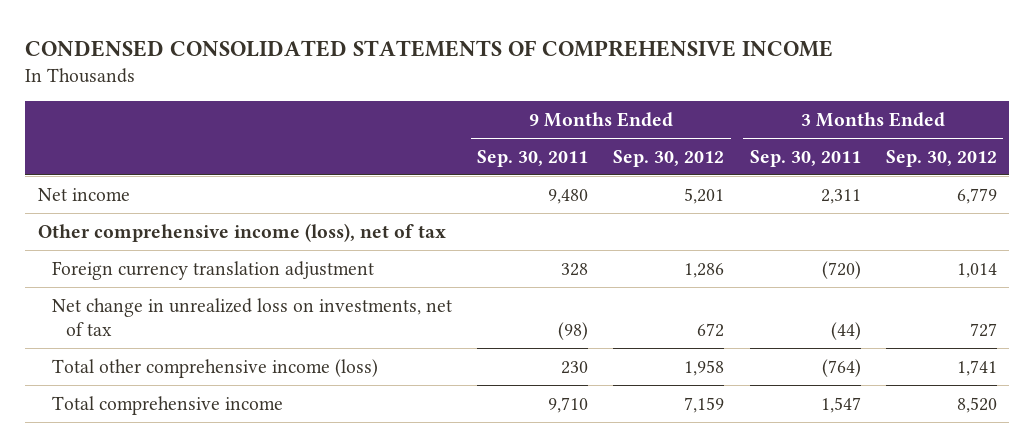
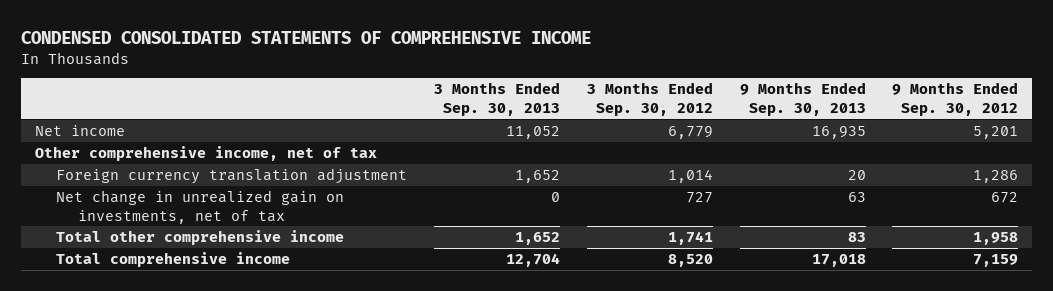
[477,149,589,167] Sep. 30, 2011 -> none
[749,149,861,167] Sep. 30, 2011 -> none
none -> [434,82,561,116] 3 Months Ended Sep. 30, 2013
none -> [739,82,866,116] 9 Months Ended Sep. 30, 2013
[37,222,446,242] Other comprehensive income (loss), net of tax -> [34,146,377,162] Other comprehensive income, net of tax
[51,297,452,337] Net change in unrealized loss on investments, net of tax -> [56,190,345,224] Net change in unrealized gain on investments, net of tax
[51,358,378,378] Total other comprehensive income (loss) -> [56,230,345,246] Total other comprehensive income

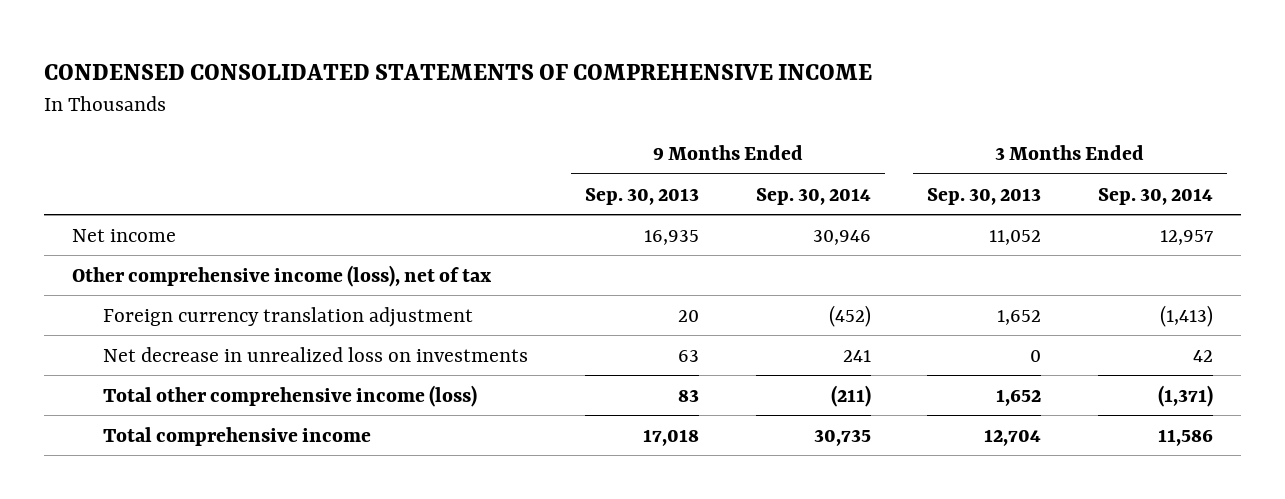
[586,82,713,116] 3 Months Ended Sep. 30, 2012 -> none
[892,82,1019,116] 9 Months Ended Sep. 30, 2012 -> none
none -> [755,187,871,205] Sep. 30, 2014
none -> [1098,187,1214,205] Sep. 30, 2014
[34,146,377,162] Other comprehensive income, net of tax -> [72,264,493,287] Other comprehensive income (loss), net of tax
[56,190,345,224] Net change in unrealized gain on investments, net of tax -> [103,346,529,362] Net decrease in unrealized loss on investments
[56,230,345,246] Total other comprehensive income -> [103,384,478,407] Total other comprehensive income (loss)

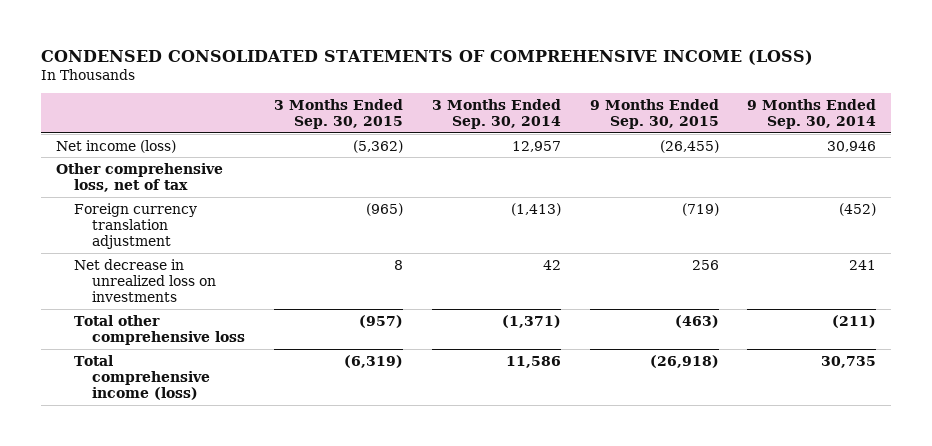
[44,63,873,80] CONDENSED CONSOLIDATED STATEMENTS OF COMPREHENSIVE INCOME -> [41,49,814,65] CONDENSED CONSOLIDATED STATEMENTS OF COMPREHENSIVE INCOME (LOSS)
[585,187,700,205] Sep. 30, 2013 -> none
[927,187,1042,205] Sep. 30, 2013 -> none
none -> [273,98,403,129] 3 Months Ended Sep. 30, 2015
none -> [589,98,719,129] 9 Months Ended Sep. 30, 2015
[72,228,177,242] Net income -> [55,139,176,153] Net income (loss)
[72,264,493,287] Other comprehensive income (loss), net of tax -> [55,162,223,192] Other comprehensive loss, net of tax
[103,384,478,407] Total other comprehensive income (loss) -> [73,314,246,345] Total other comprehensive loss
[103,426,372,446] Total comprehensive income -> [73,354,211,400] Total comprehensive income (loss)

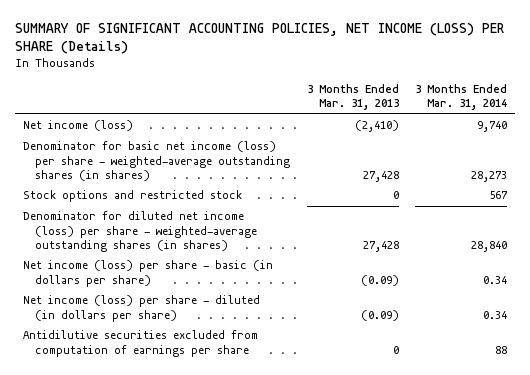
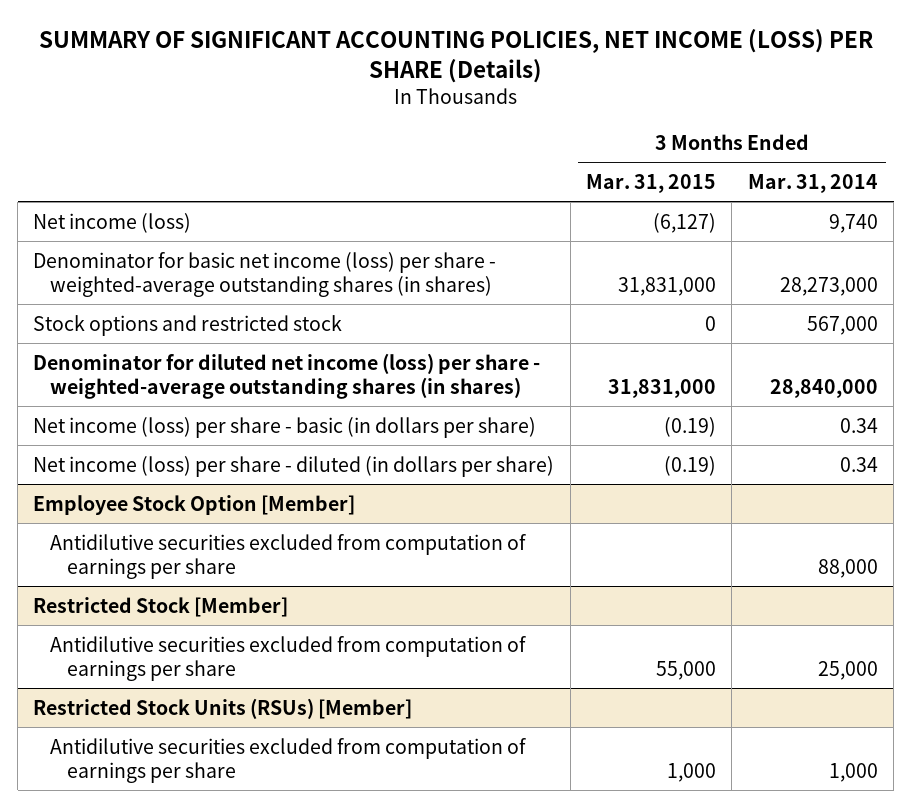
[306,83,399,111] 3 Months Ended Mar. 31, 2013 -> none
none -> [586,174,717,194] Mar. 31, 2015
[470,171,507,183] 28,273 -> [779,276,878,296] 28,273,000
[488,191,508,200] 567 -> [806,315,878,335] 567,000
[470,241,507,253] 28,840 -> [769,378,878,398] 28,840,000
none -> [33,494,356,515] Employee Stock Option [Member]
[494,345,507,354] 88 -> [817,558,878,578] 88,000
none -> [33,596,289,617] Restricted Stock [Member]
none -> [50,635,527,681] Antidilutive securities excluded from computation of earnings per share
none -> [33,697,413,719] Restricted Stock Units (RSUs) [Member]
none -> [50,737,527,783] Antidilutive securities excluded from computation of earnings per share

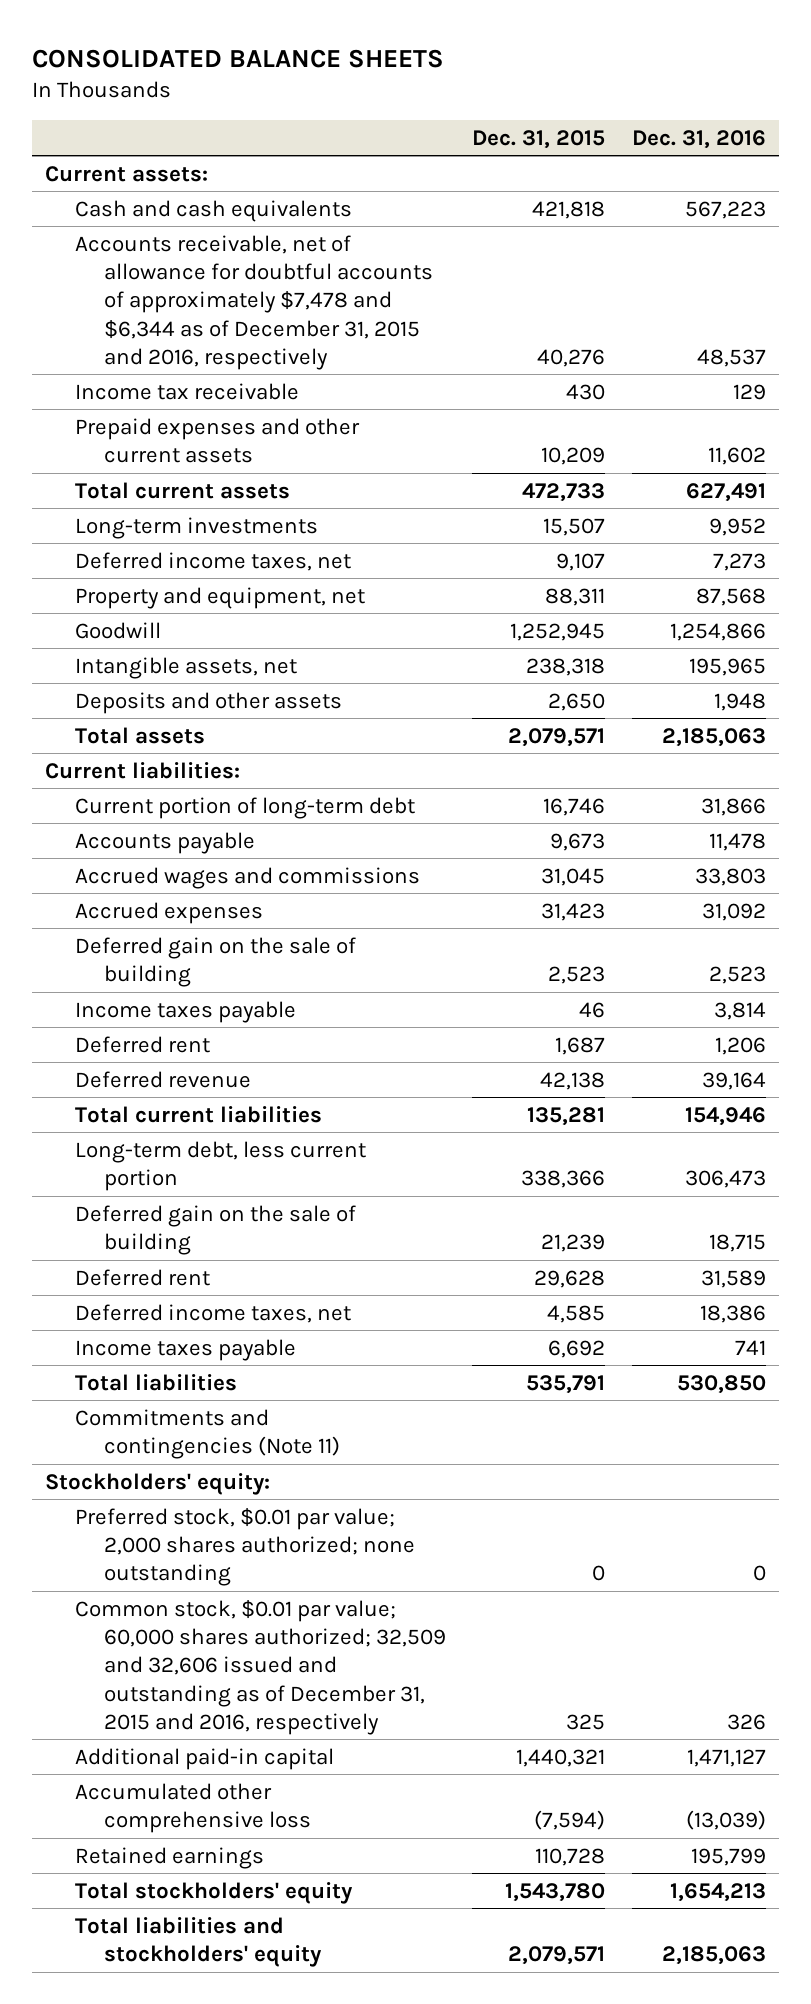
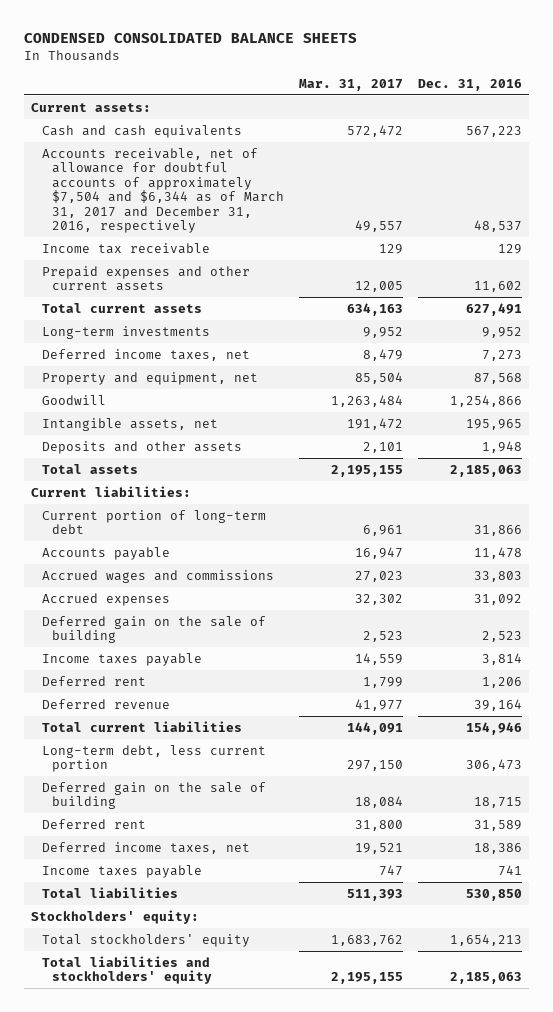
[32,49,445,69] CONSOLIDATED BALANCE SHEETS -> [24,33,358,44] CONDENSED CONSOLIDATED BALANCE SHEETS
[472,129,606,149] Dec. 31, 2015 -> none
none -> [299,78,404,91] Mar. 31, 2017
[74,234,433,370] Accounts receivable, net of allowance for doubtful accounts of approximately $7,478 and $6,344 as of December 31, 2015 and 2016, respectively -> [41,147,285,234] Accounts receivable, net of allowance for doubtful accounts of approximately $7,504 and $6,344 as of March 31, 2017 and December 31, 2016, respectively
[74,1408,340,1460] Commitments and contingencies (Note 11) -> none
[74,1507,415,1587] Preferred stock, $0.01 par value; 2,000 shares authorized; none outstanding -> none
[74,1599,446,1735] Common stock, $0.01 par value; 60,000 shares authorized; 32,509 and 32,606 issued and outstanding as of December 31, 2015 and 2016, respectively -> none
[74,1747,334,1770] Additional paid-in capital -> none
[74,1782,311,1834] Accumulated other comprehensive loss -> none
[74,1846,264,1869] Retained earnings -> none

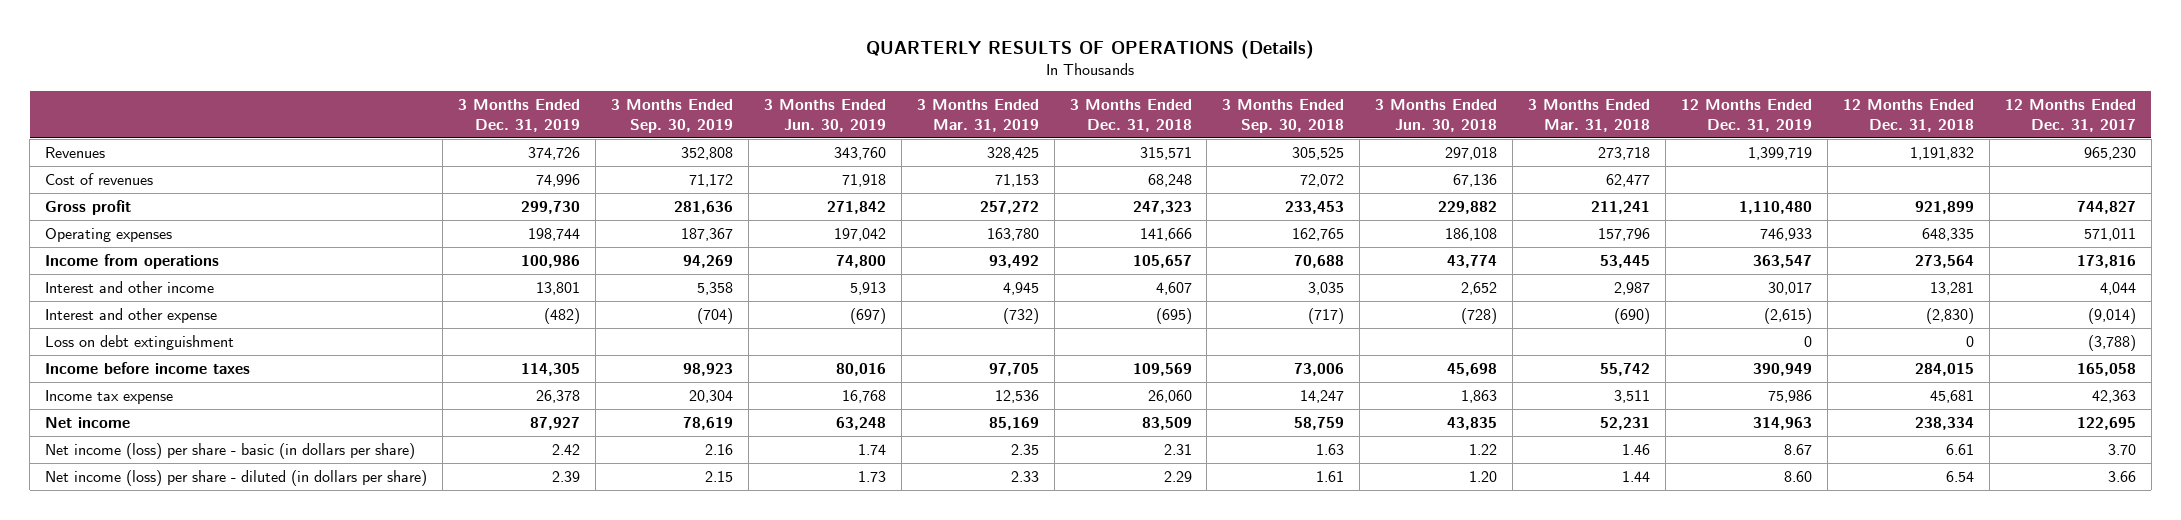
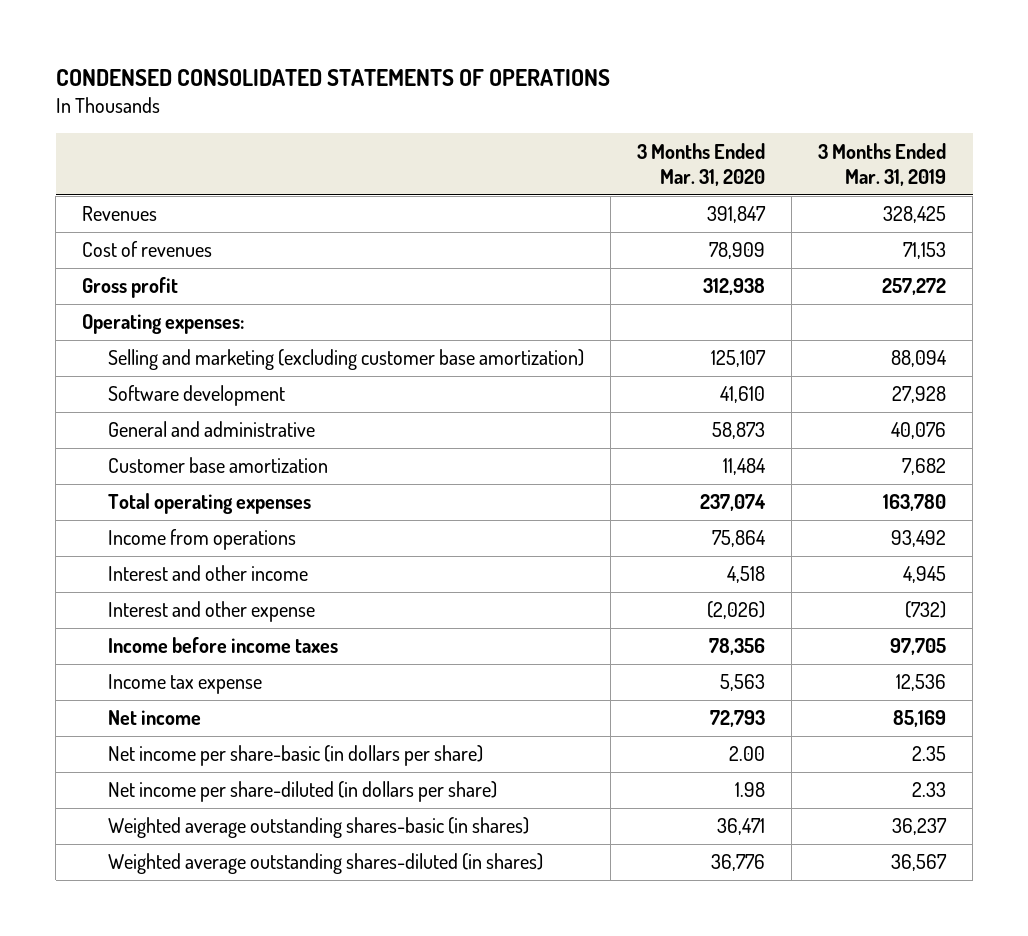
[866,39,1315,59] QUARTERLY RESULTS OF OPERATIONS (Details) -> [55,69,610,87] CONDENSED CONSOLIDATED STATEMENTS OF OPERATIONS
[457,98,580,132] 3 Months Ended Dec. 31, 2019 -> none
[610,98,733,133] 3 Months Ended Sep. 30, 2019 -> none
[763,98,886,132] 3 Months Ended Jun. 30, 2019 -> none
[1069,98,1192,132] 3 Months Ended Dec. 31, 2018 -> none
[1222,98,1345,133] 3 Months Ended Sep. 30, 2018 -> none
[1375,98,1498,132] 3 Months Ended Jun. 30, 2018 -> none
[1528,98,1651,132] 3 Months Ended Mar. 31, 2018 -> none
[1681,98,1813,132] 12 Months Ended Dec. 31, 2019 -> none
[1842,98,1974,132] 12 Months Ended Dec. 31, 2018 -> none
[2004,98,2136,132] 12 Months Ended Dec. 31, 2017 -> none
none -> [637,142,766,186] 3 Months Ended Mar. 31, 2020
none -> [82,314,245,335] Operating expenses:
none -> [108,349,585,371] Selling and marketing (excluding customer base amortization)
none -> [108,385,286,407] Software development
none -> [108,421,316,438] General and administrative
none -> [108,457,329,474] Customer base amortization
[45,227,173,242] Operating expenses -> [108,493,312,515] Total operating expenses
[45,334,235,350] Loss on debt extinguishment -> none
[45,442,416,459] Net income (loss) per share - basic (in dollars per share) -> [108,745,484,767] Net income per share-basic (in dollars per share)
[45,469,428,486] Net income (loss) per share - diluted (in dollars per share) -> [108,781,498,803] Net income per share-diluted (in dollars per share)
none -> [108,817,530,839] Weighted average outstanding shares-basic (in shares)
none -> [108,853,544,875] Weighted average outstanding shares-diluted (in shares)

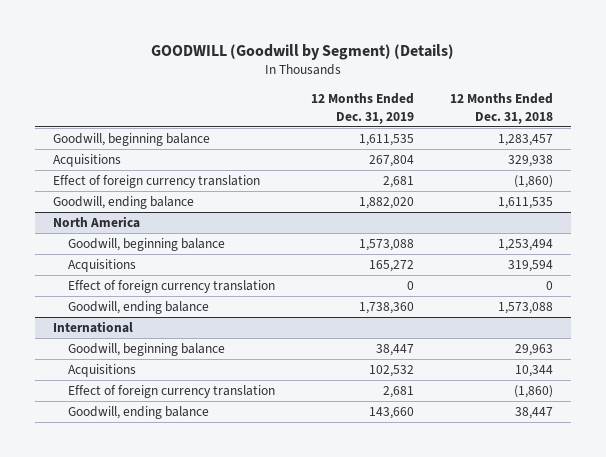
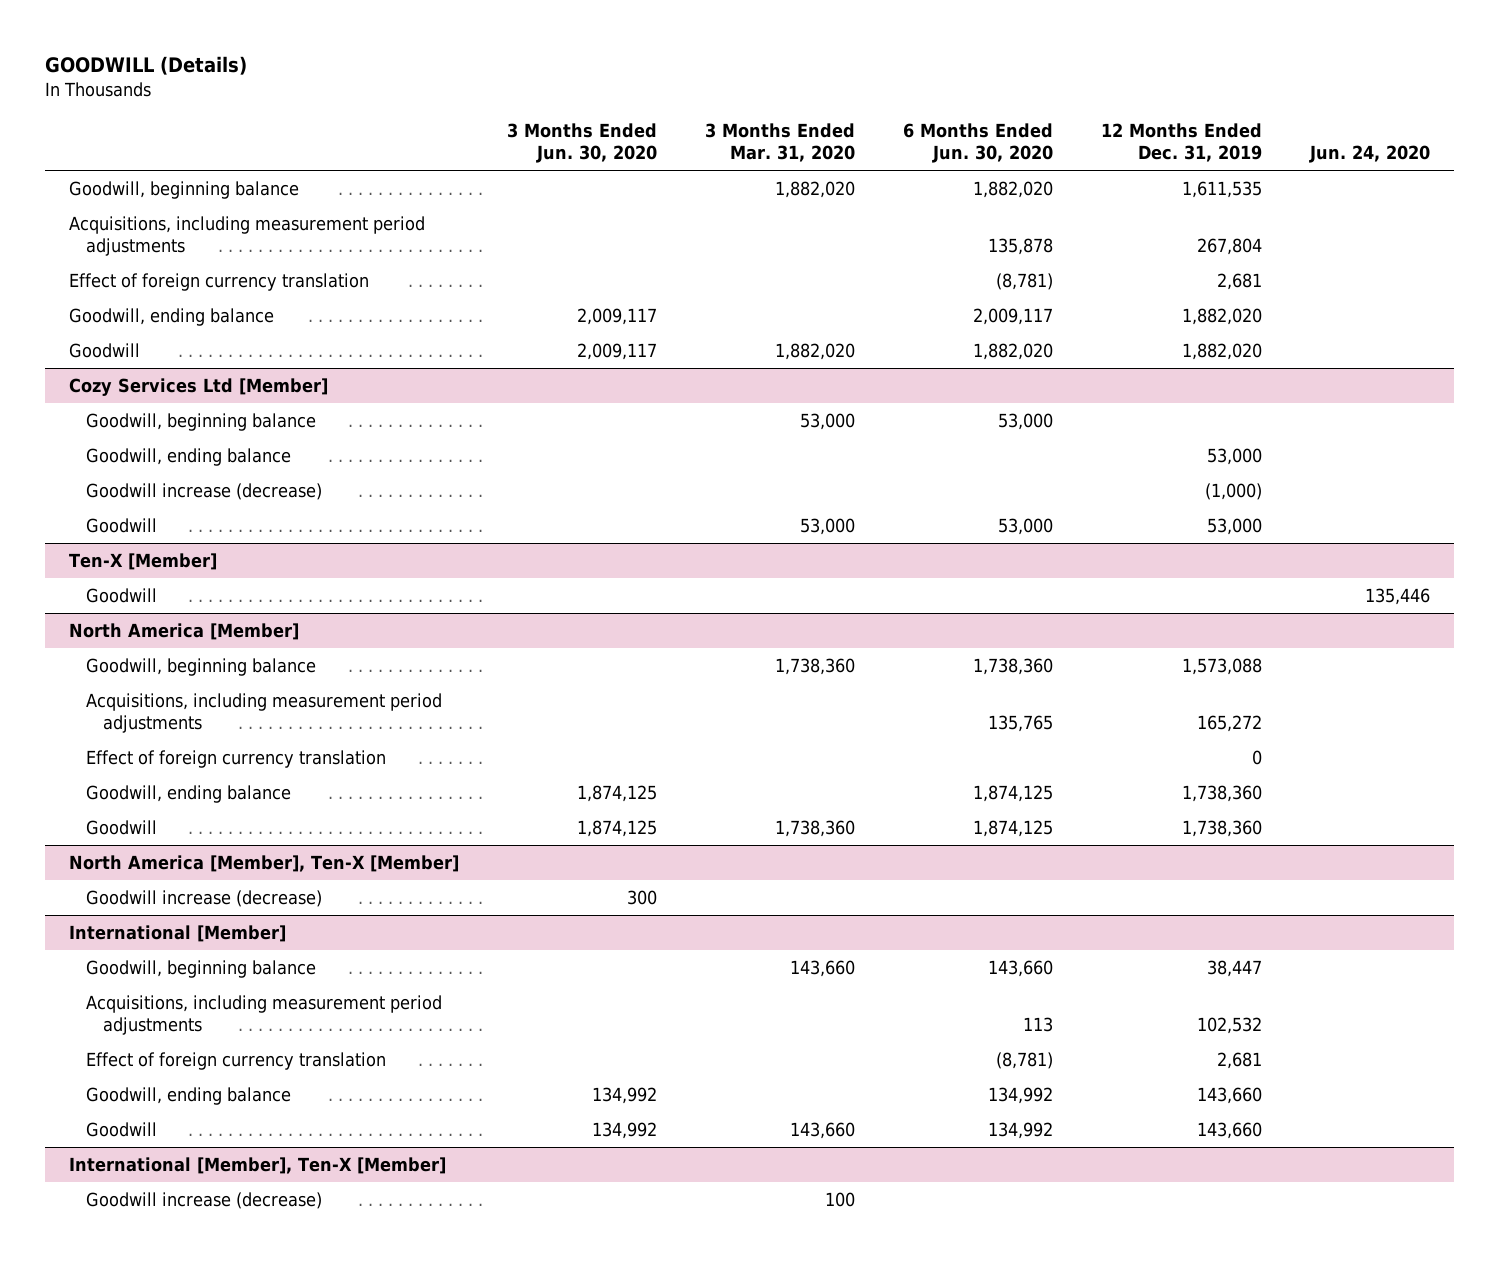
[150,43,454,60] GOODWILL (Goodwill by Segment) (Details) -> [45,56,248,76] GOODWILL (Details)
[450,93,554,124] 12 Months Ended Dec. 31, 2018 -> none
none -> [507,123,658,164] 3 Months Ended Jun. 30, 2020
none -> [705,123,856,163] 3 Months Ended Mar. 31, 2020
none -> [903,123,1054,164] 6 Months Ended Jun. 30, 2020
none -> [1309,145,1431,164] Jun. 24, 2020
[52,154,121,168] Acquisitions -> [69,215,426,256] Acquisitions, including measurement period adjustments
none -> [69,342,141,358] Goodwill
none -> [69,377,329,396] Cozy Services Ltd [Member]
none -> [86,412,317,431] Goodwill, beginning balance
none -> [86,447,292,466] Goodwill, ending balance
none -> [86,482,323,500] Goodwill increase (decrease)
none -> [86,517,158,533] Goodwill
none -> [69,552,218,570] Ten-X [Member]
none -> [86,587,158,603] Goodwill
[52,216,140,229] North America -> [69,622,300,640] North America [Member]
[67,259,136,273] Acquisitions -> [86,692,443,733] Acquisitions, including measurement period adjustments
none -> [86,819,158,835] Goodwill
none -> [69,854,460,872] North America [Member], Ten-X [Member]
none -> [86,889,323,907] Goodwill increase (decrease)
[52,321,133,334] International -> [69,924,287,942] International [Member]
[67,364,136,378] Acquisitions -> [86,994,443,1035] Acquisitions, including measurement period adjustments
none -> [86,1121,158,1137] Goodwill
none -> [69,1156,447,1174] International [Member], Ten-X [Member]
none -> [86,1191,323,1209] Goodwill increase (decrease)

